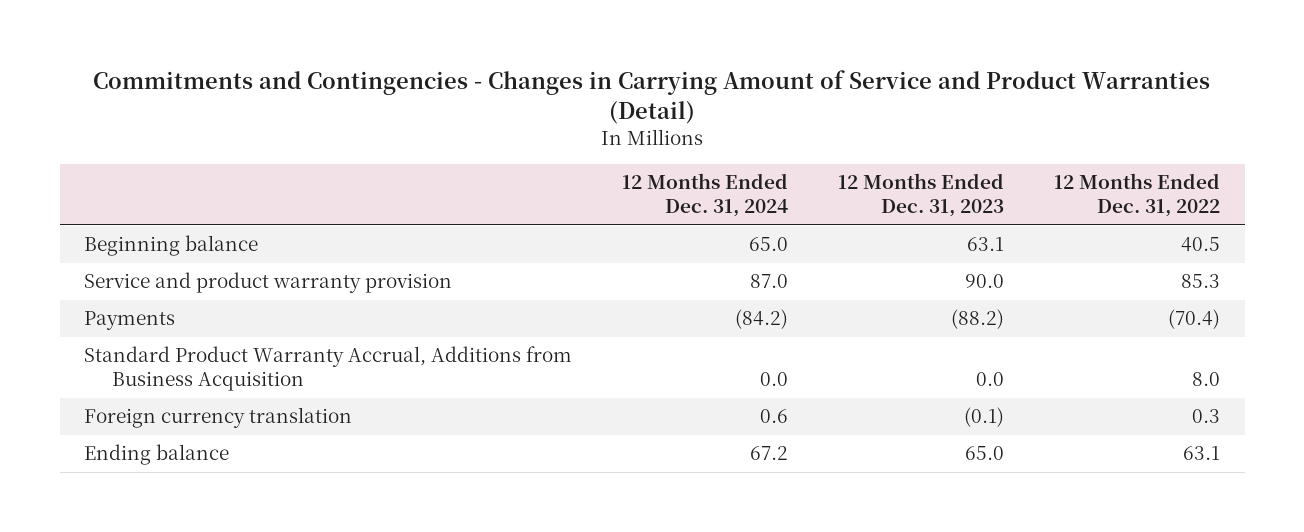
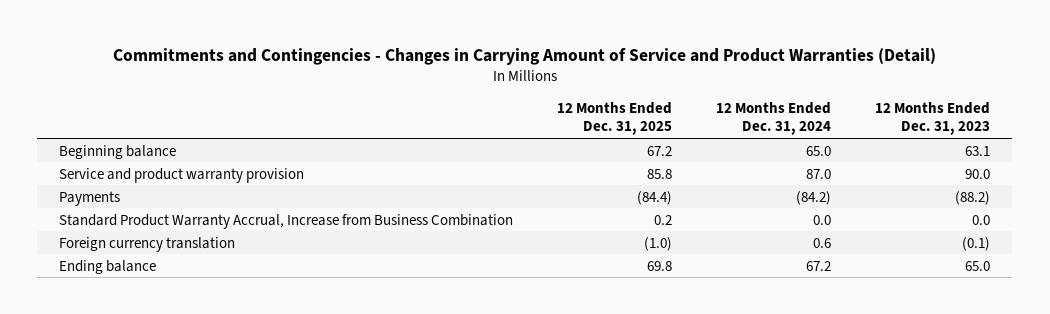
[1053,173,1220,218] 12 Months Ended Dec. 31, 2022 -> none
none -> [557,102,673,136] 12 Months Ended Dec. 31, 2025
[84,346,573,392] Standard Product Warranty Accrual, Additions from Business Acquisition -> [59,213,514,229] Standard Product Warranty Accrual, Increase from Business Combination

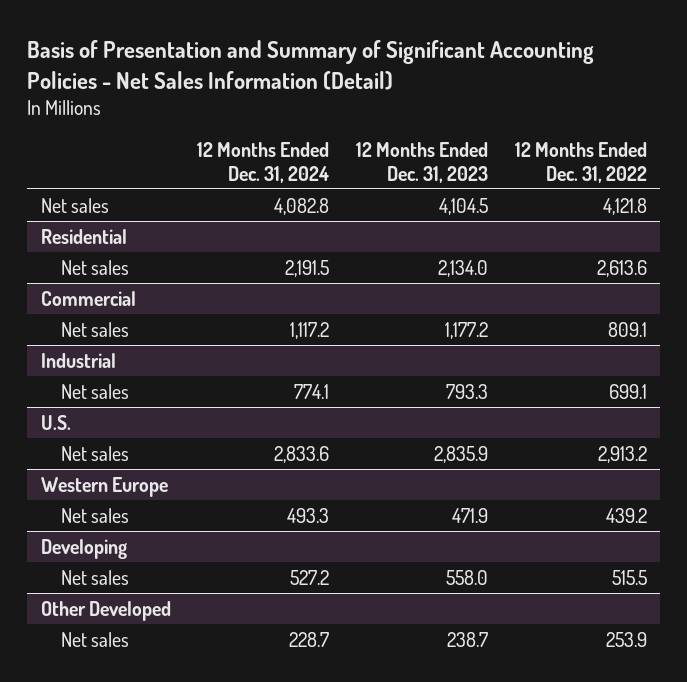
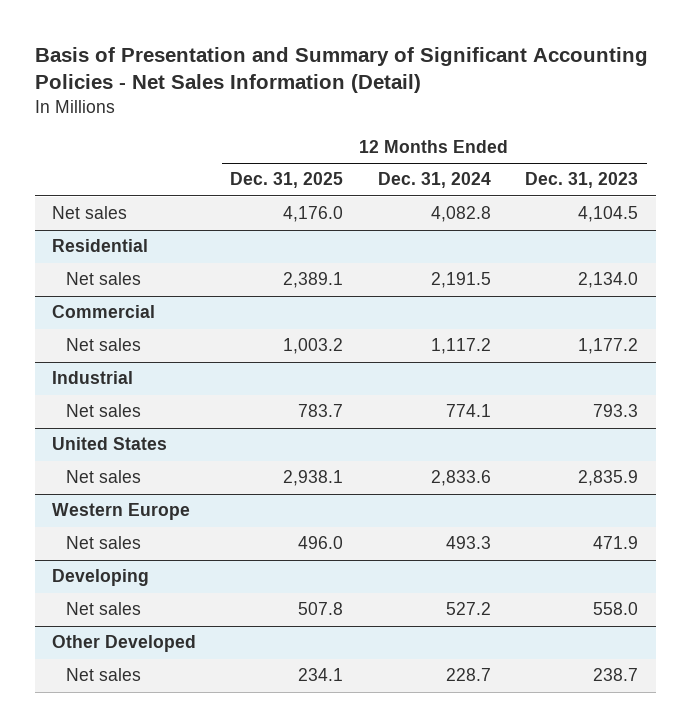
[514,142,647,183] 12 Months Ended Dec. 31, 2022 -> none
none -> [230,172,344,189] Dec. 31, 2025
[40,414,71,430] U.S. -> [51,437,167,451] United States

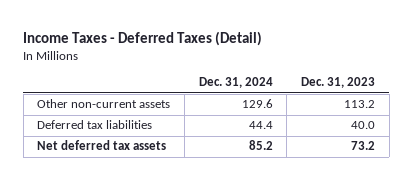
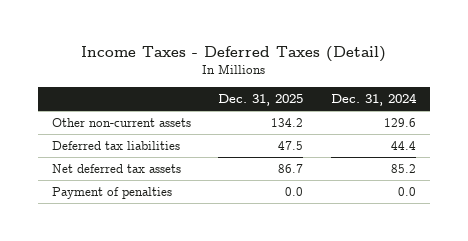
[301,77,376,89] Dec. 31, 2023 -> none
none -> [218,94,304,107] Dec. 31, 2025
none -> [51,187,172,200] Payment of penalties

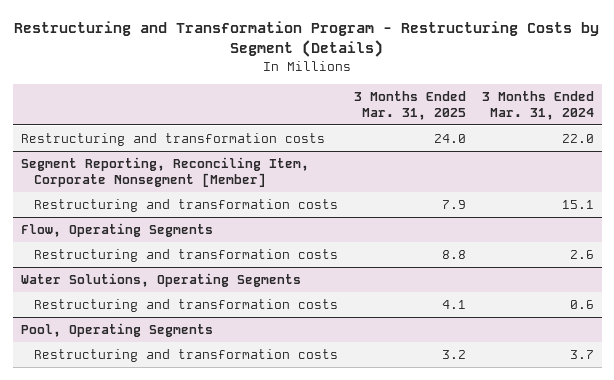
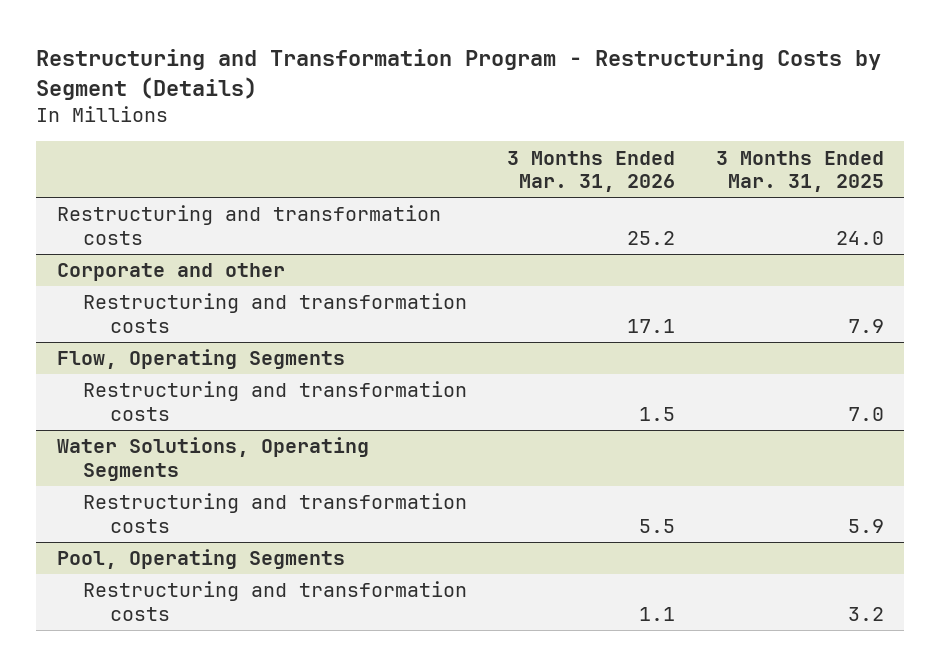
[481,91,594,120] 3 Months Ended Mar. 31, 2024 -> none
none -> [507,150,676,193] 3 Months Ended Mar. 31, 2026
[20,157,309,187] Segment Reporting, Reconciling Item, Corporate Nonsegment [Member] -> [56,263,285,282] Corporate and other
[441,250,466,260] 8.8 -> [847,406,884,421] 7.0
[441,300,466,310] 4.1 -> [847,518,884,533] 5.9

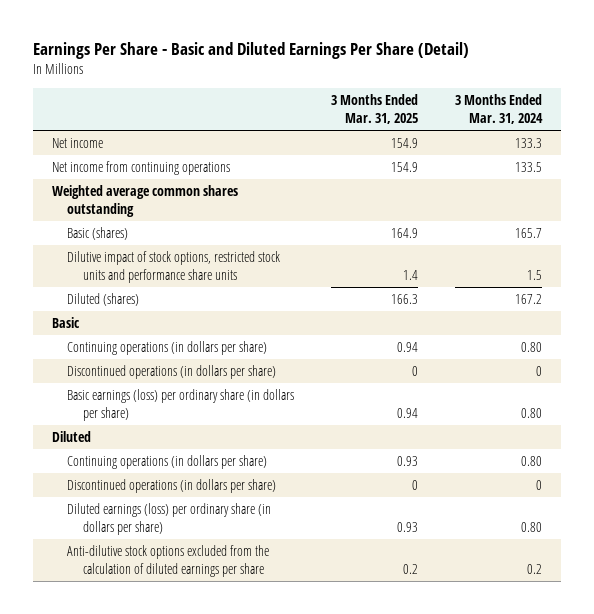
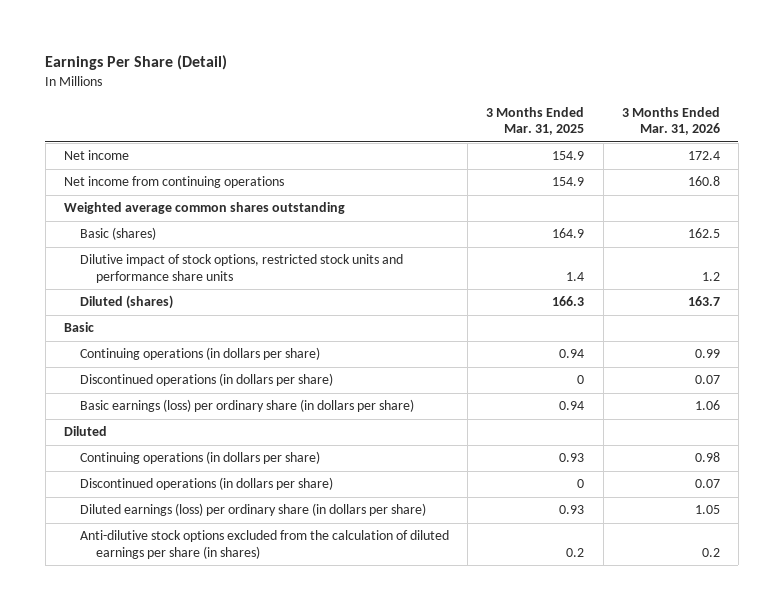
[32,41,469,59] Earnings Per Share - Basic and Diluted Earnings Per Share (Detail) -> [45,54,228,70] Earnings Per Share (Detail)
[455,94,544,125] 3 Months Ended Mar. 31, 2024 -> none
none -> [621,106,720,136] 3 Months Ended Mar. 31, 2026
[67,545,270,578] Anti-dilutive stock options excluded from the calculation of diluted earnings per share -> [79,530,449,559] Anti-dilutive stock options excluded from the calculation of diluted earnings per share (in shares)

